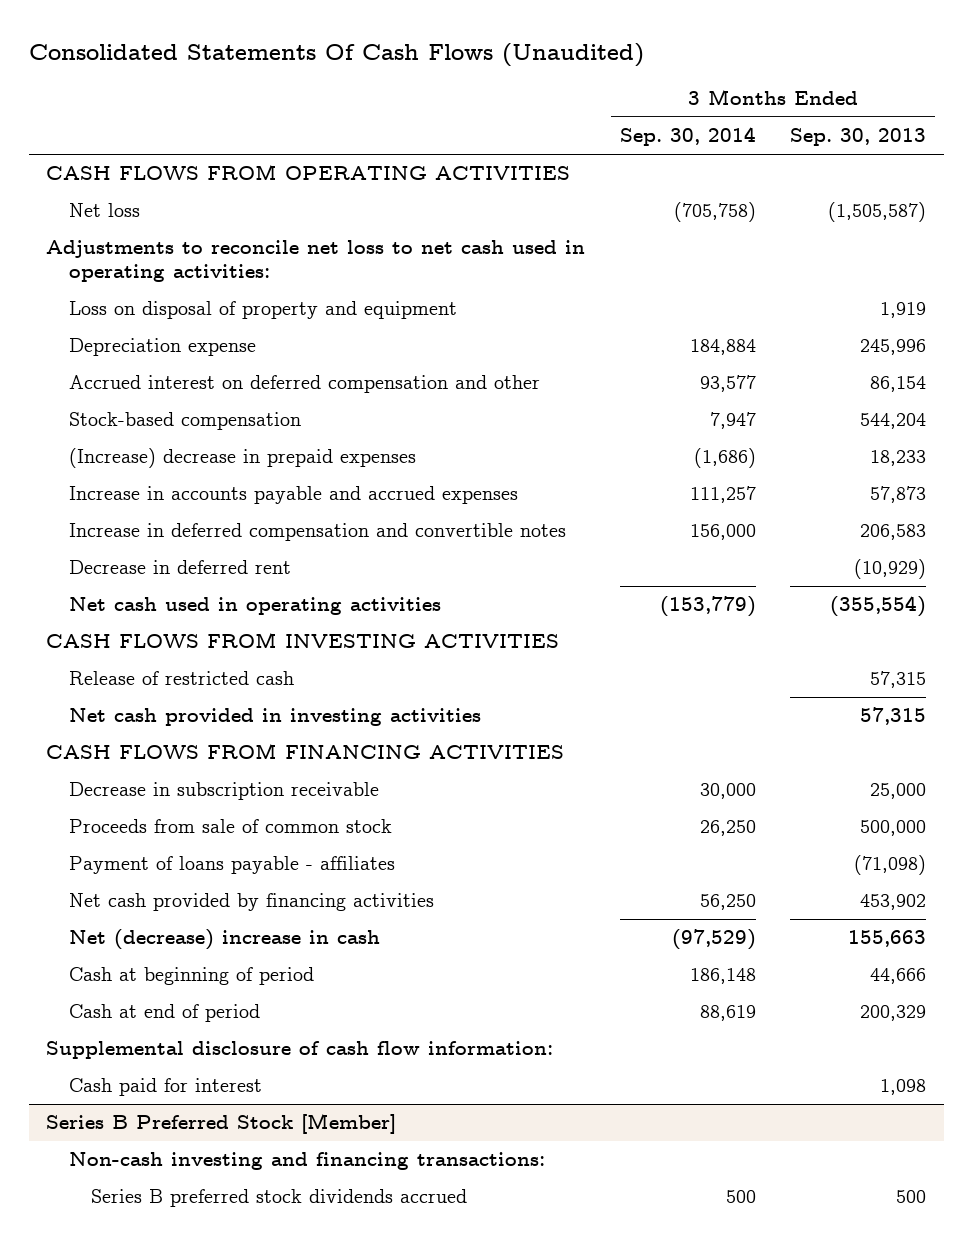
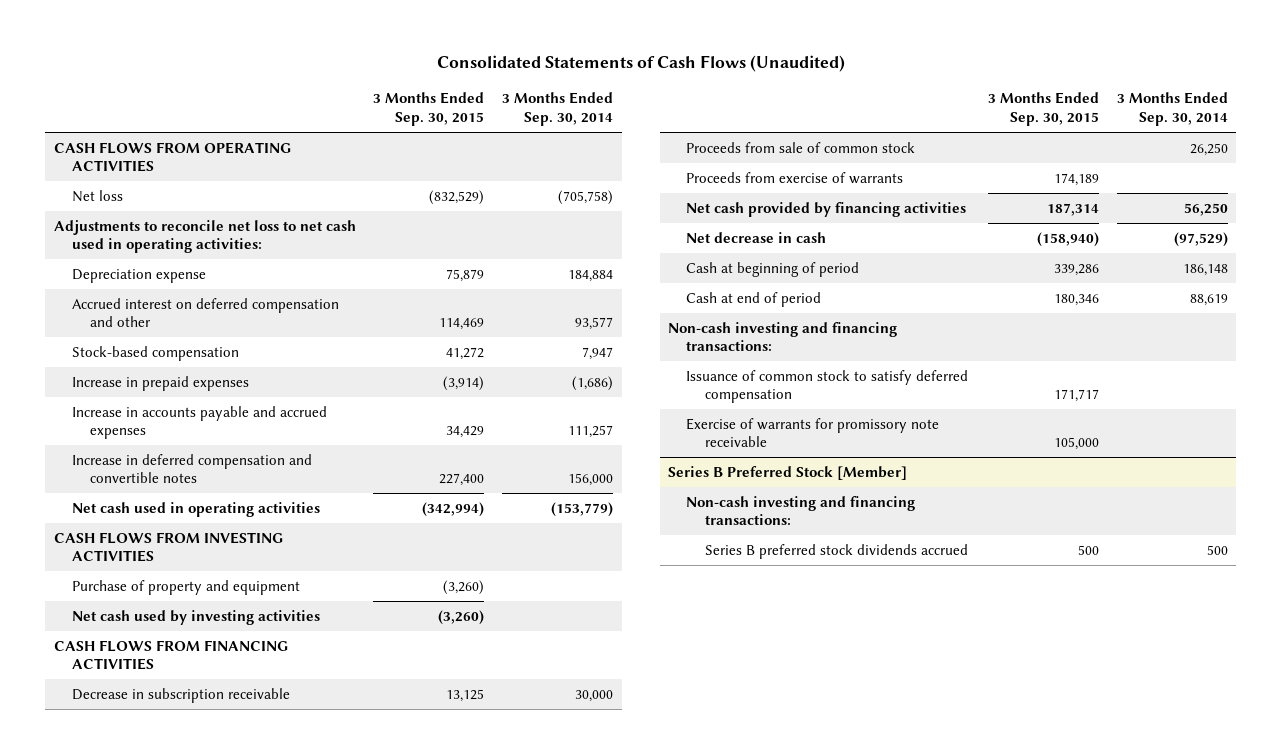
[28,42,644,67] Consolidated Statements Of Cash Flows (Unaudited) -> [436,55,845,73] Consolidated Statements of Cash Flows (Unaudited)
[790,128,927,147] Sep. 30, 2013 -> none
none -> [373,92,485,126] 3 Months Ended Sep. 30, 2015
[68,301,457,320] Loss on disposal of property and equipment -> none
[68,448,416,469] (Increase) decrease in prepaid expenses -> [71,375,249,391] Increase in prepaid expenses
[68,560,291,575] Decrease in deferred rent -> none
[68,671,294,686] Release of restricted cash -> none
none -> [71,579,300,595] Purchase of property and equipment
[68,708,481,727] Net cash provided in investing activities -> [71,609,320,625] Net cash used by investing activities
[68,856,395,875] Payment of loans payable - affiliates -> none
none -> [686,171,904,184] Proceeds from exercise of warrants
[68,929,380,951] Net (decrease) increase in cash -> [686,231,827,243] Net decrease in cash
[46,1041,554,1060] Supplemental disclosure of cash flow information: -> none
[68,1078,262,1097] Cash paid for interest -> none
none -> [668,321,898,352] Non-cash investing and financing transactions:
none -> [686,369,969,404] Issuance of common stock to satisfy deferred compensation
none -> [686,417,940,448] Exercise of warrants for promissory note receivable

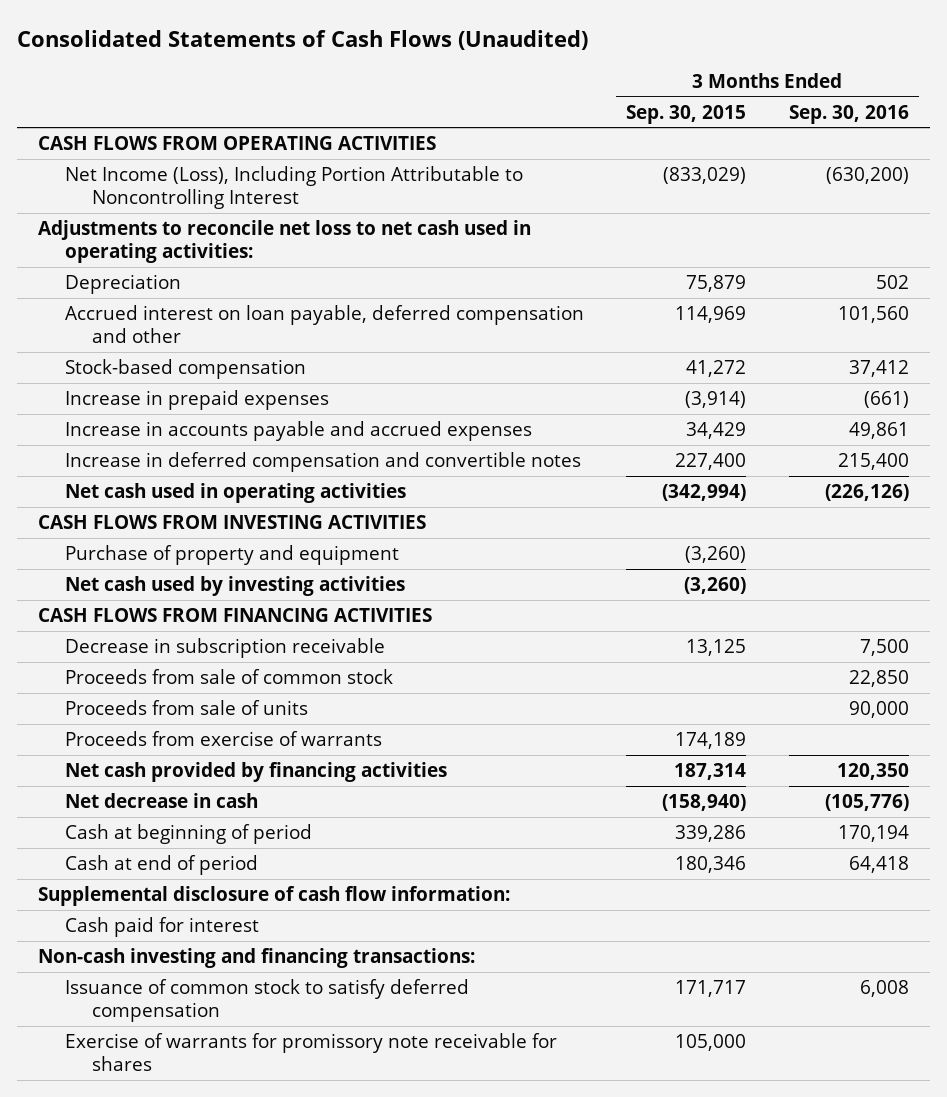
[501,92,613,126] 3 Months Ended Sep. 30, 2014 -> none
none -> [788,104,909,124] Sep. 30, 2016
[71,189,123,202] Net loss -> [65,166,524,210] Net Income (Loss), Including Portion Attributable to Noncontrolling Interest
[429,189,485,205] (832,529) -> [663,167,747,185] (833,029)
[71,268,206,283] Depreciation expense -> [65,274,182,295] Depreciation
[71,297,339,328] Accrued interest on deferred compensation and other -> [65,305,585,344] Accrued interest on loan payable, deferred compensation and other
[439,318,485,331] 114,469 -> [675,306,747,324] 114,969
none -> [65,700,309,716] Proceeds from sale of units
none -> [38,886,511,907] Supplemental disclosure of cash flow information:
none -> [65,917,260,938] Cash paid for interest
[668,465,908,480] Series B Preferred Stock [Member] -> none
[686,495,916,526] Non-cash investing and financing transactions: -> none
[704,543,968,559] Series B preferred stock dividends accrued -> none
[686,417,940,448] Exercise of warrants for promissory note receivable -> [65,1033,558,1072] Exercise of warrants for promissory note receivable for shares

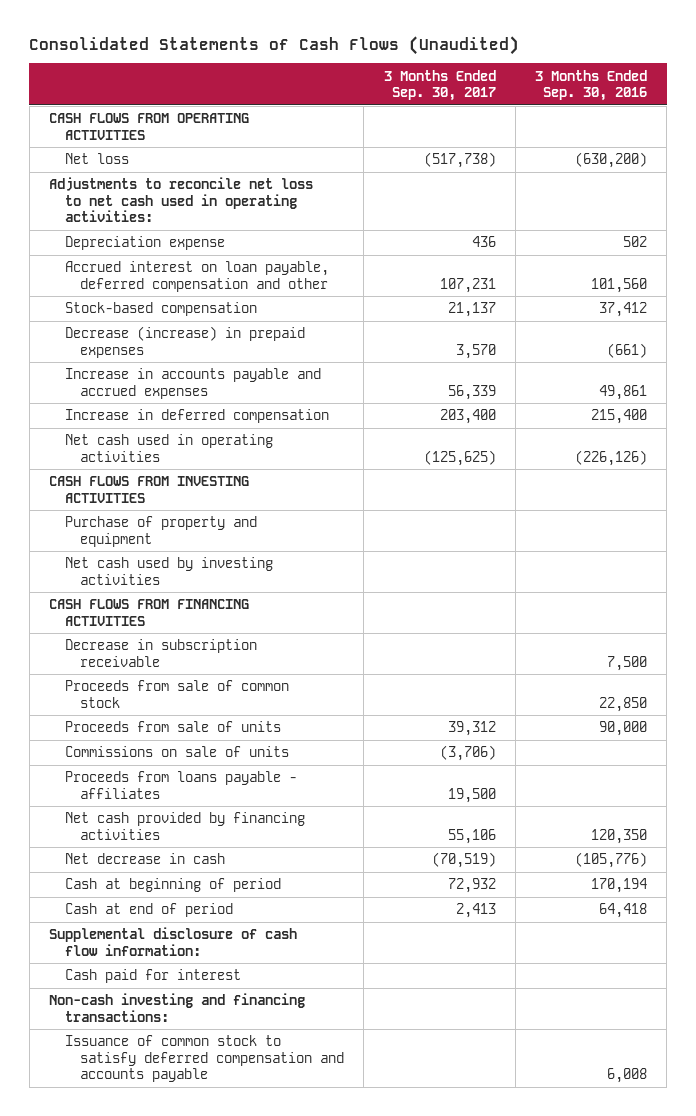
[626,104,747,124] Sep. 30, 2015 -> none
none -> [383,69,496,102] 3 Months Ended Sep. 30, 2017
[65,166,524,210] Net Income (Loss), Including Portion Attributable to Noncontrolling Interest -> [64,153,129,165] Net loss
[65,274,182,295] Depreciation -> [64,236,225,251] Depreciation expense
[65,390,330,411] Increase in prepaid expenses -> [64,326,305,358] Decrease (increase) in prepaid expenses
[65,452,582,473] Increase in deferred compensation and convertible notes -> [64,409,329,424] Increase in deferred compensation
[65,731,383,747] Proceeds from exercise of warrants -> none
none -> [64,746,289,758] Commissions on sale of units
none -> [64,771,297,799] Proceeds from loans payable - affiliates
[65,1033,558,1072] Exercise of warrants for promissory note receivable for shares -> none
[65,979,470,1023] Issuance of common stock to satisfy deferred compensation -> [64,1035,345,1083] Issuance of common stock to satisfy deferred compensation and accounts payable

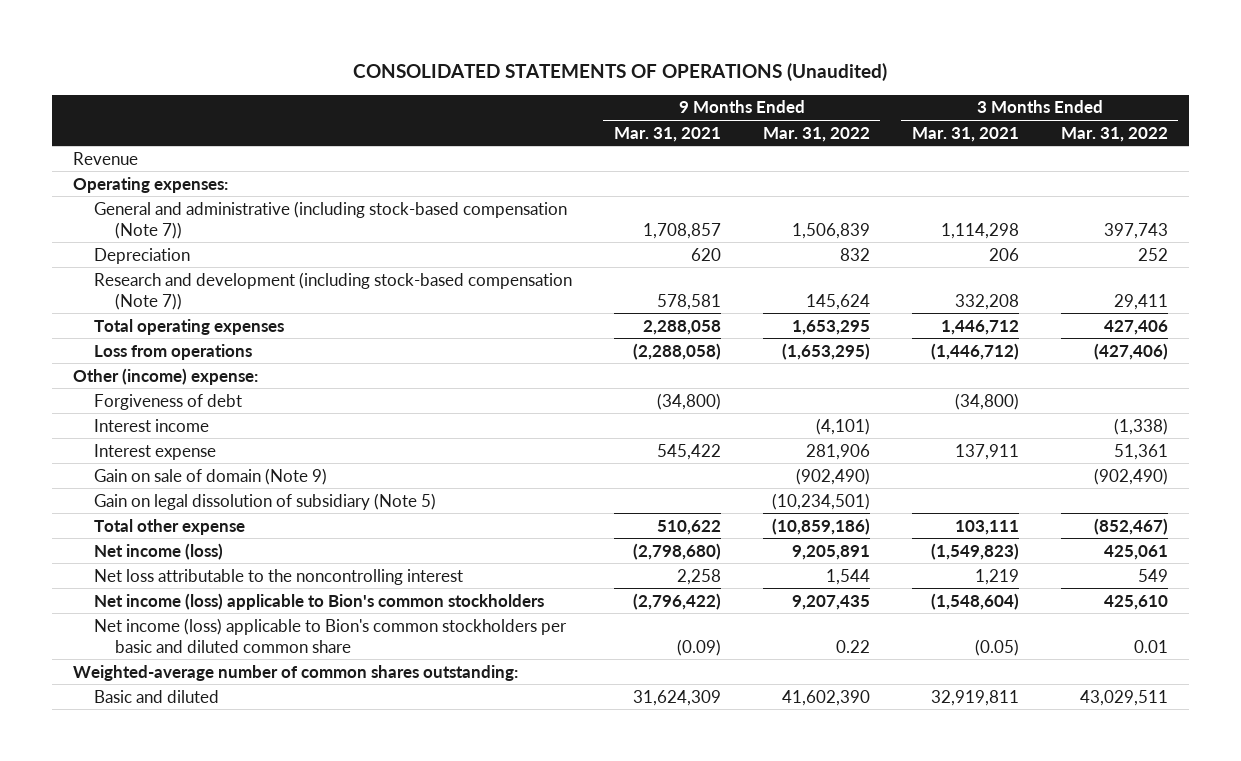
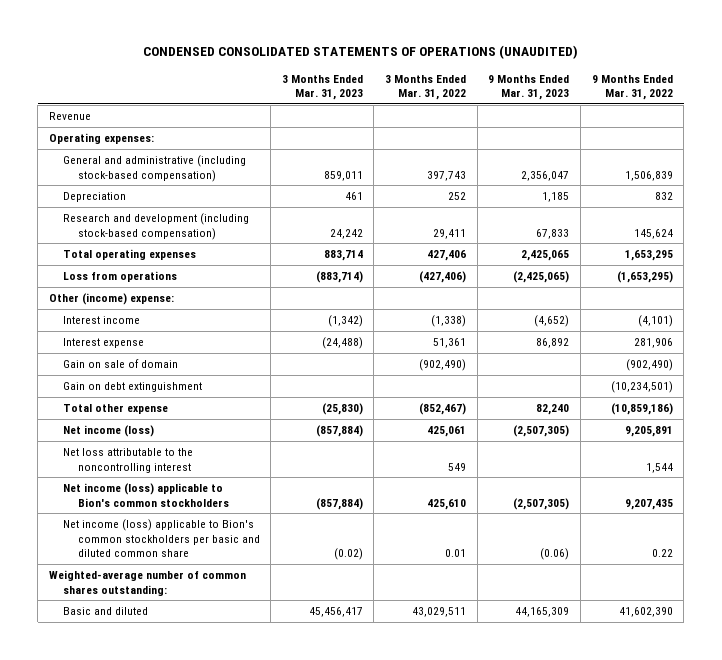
[353,63,888,82] CONSOLIDATED STATEMENTS OF OPERATIONS (Unaudited) -> [142,44,578,59] CONDENSED CONSOLIDATED STATEMENTS OF OPERATIONS (UNAUDITED)
[613,126,721,142] Mar. 31, 2021 -> none
[911,126,1019,142] Mar. 31, 2021 -> none
none -> [281,74,363,101] 3 Months Ended Mar. 31, 2023
none -> [488,74,570,101] 9 Months Ended Mar. 31, 2023
[93,200,567,239] General and administrative (including stock-based compensation (Note 7)) -> [63,155,247,182] General and administrative (including stock-based compensation)
[93,271,572,310] Research and development (including stock-based compensation (Note 7)) -> [63,213,250,240] Research and development (including stock-based compensation)
[93,393,242,410] Forgiveness of debt -> none
[93,467,327,485] Gain on sale of domain (Note 9) -> [63,359,179,369] Gain on sale of domain
[93,492,436,510] Gain on legal dissolution of subsidiary (Note 5) -> [63,382,203,393] Gain on debt extinguishment

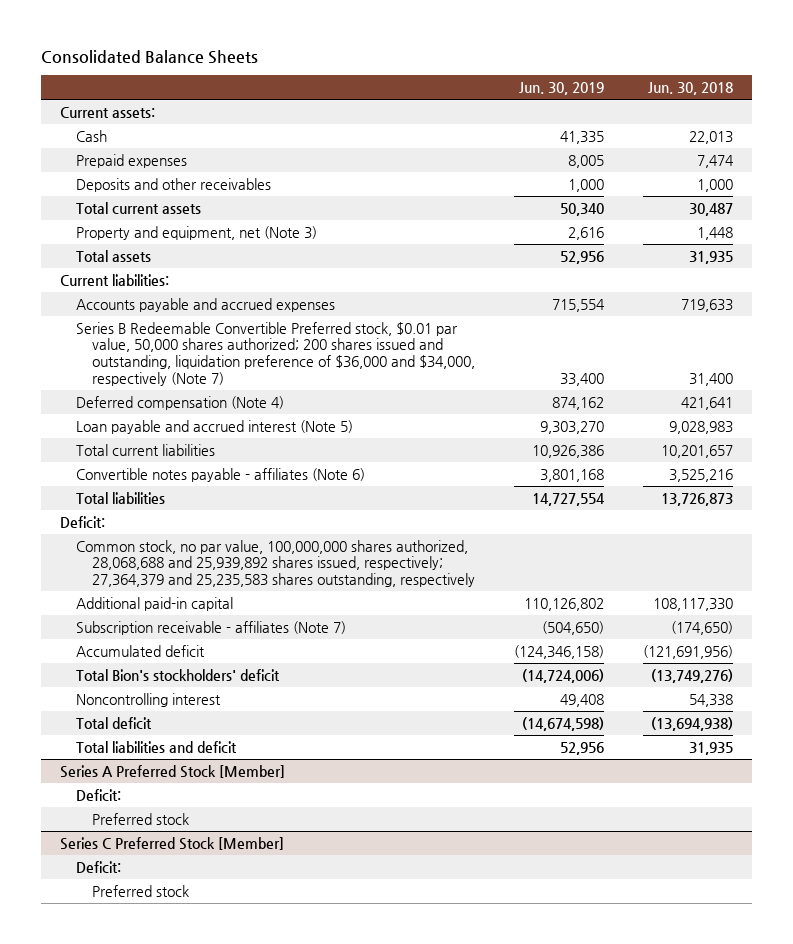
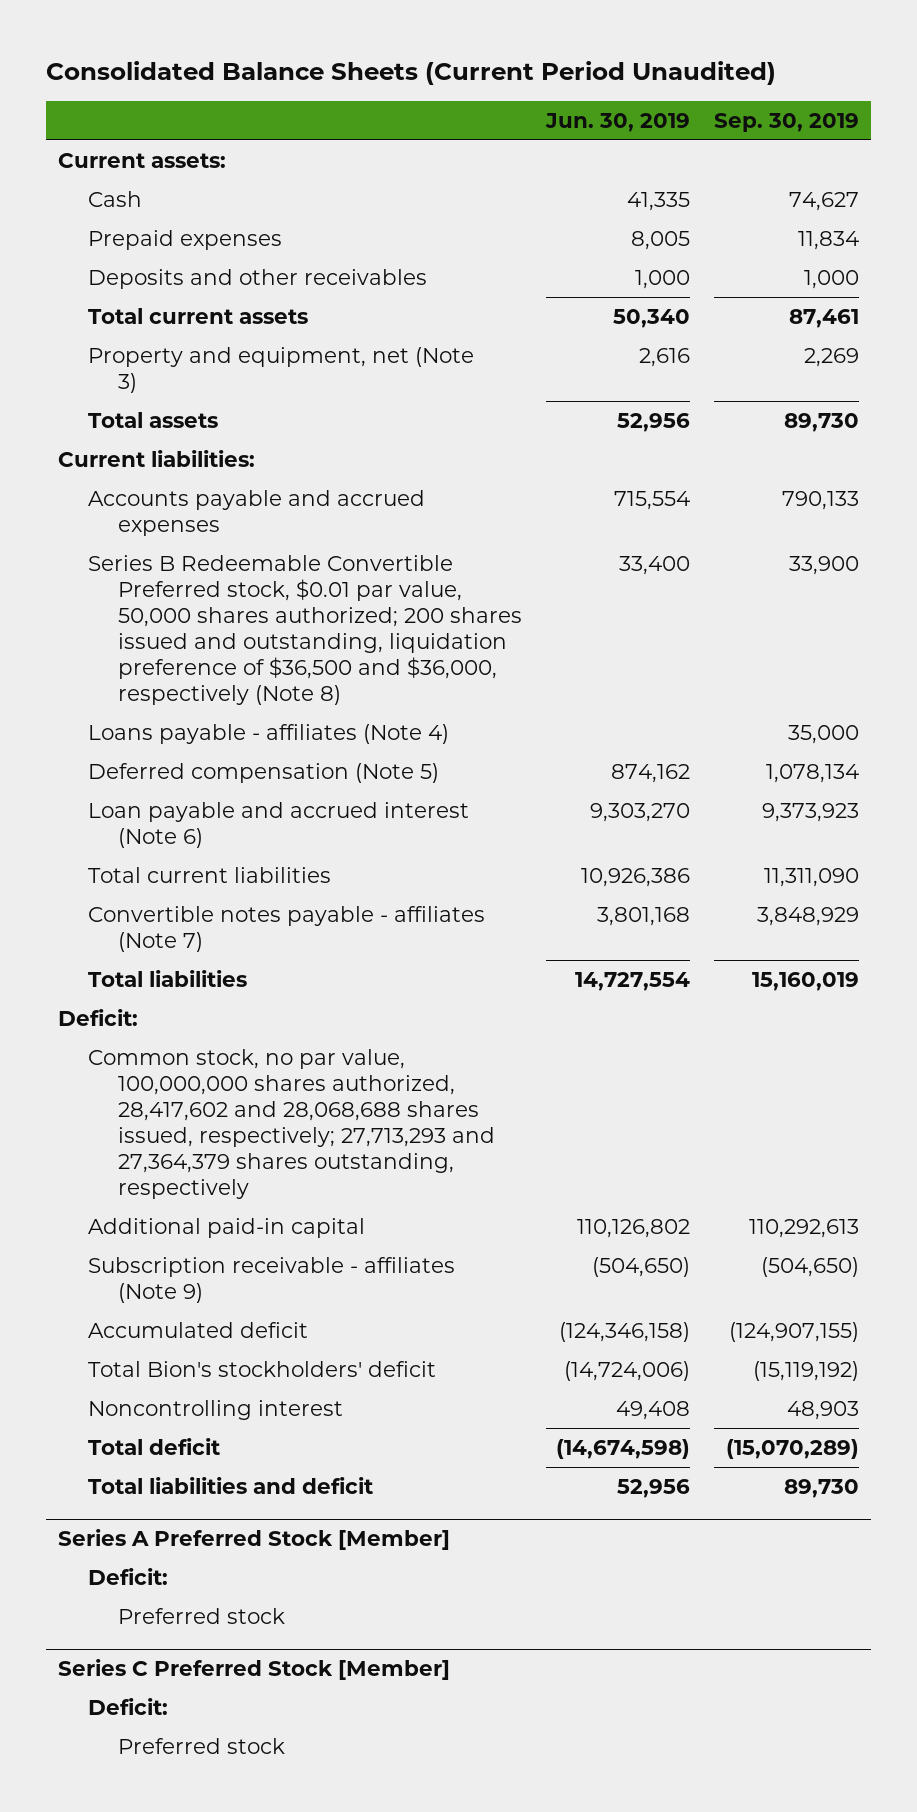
[40,49,258,64] Consolidated Balance Sheets -> [46,60,777,85] Consolidated Balance Sheets (Current Period Unaudited)
[647,82,733,96] Jun. 30, 2018 -> none
none -> [713,112,859,132] Sep. 30, 2019
[76,321,475,386] Series B Redeemable Convertible Preferred stock, $0.01 par value, 50,000 shares authorized; 200 shares issued and outstanding, liquidation preference of $36,000 and $34,000, respectively (Note 7) -> [88,554,523,706] Series B Redeemable Convertible Preferred stock, $0.01 par value, 50,000 shares authorized; 200 shares issued and outstanding, liquidation preference of $36,500 and $36,000, respectively (Note 8)
none -> [88,723,450,744] Loans payable - affiliates (Note 4)
[76,395,285,410] Deferred compensation (Note 4) -> [88,762,440,783] Deferred compensation (Note 5)
[76,419,354,434] Loan payable and accrued interest (Note 5) -> [88,801,470,849] Loan payable and accrued interest (Note 6)
[76,467,366,482] Convertible notes payable - affiliates (Note 6) -> [88,905,486,953] Convertible notes payable - affiliates (Note 7)
[76,539,475,588] Common stock, no par value, 100,000,000 shares authorized, 28,068,688 and 25,939,892 shares issued, respectively; 27,364,379 and 25,235,583 shares outstanding, respectively -> [88,1048,496,1200] Common stock, no par value, 100,000,000 shares authorized, 28,417,602 and 28,068,688 shares issued, respectively; 27,713,293 and 27,364,379 shares outstanding, respectively
[76,620,347,635] Subscription receivable - affiliates (Note 7) -> [88,1256,456,1304] Subscription receivable - affiliates (Note 9)

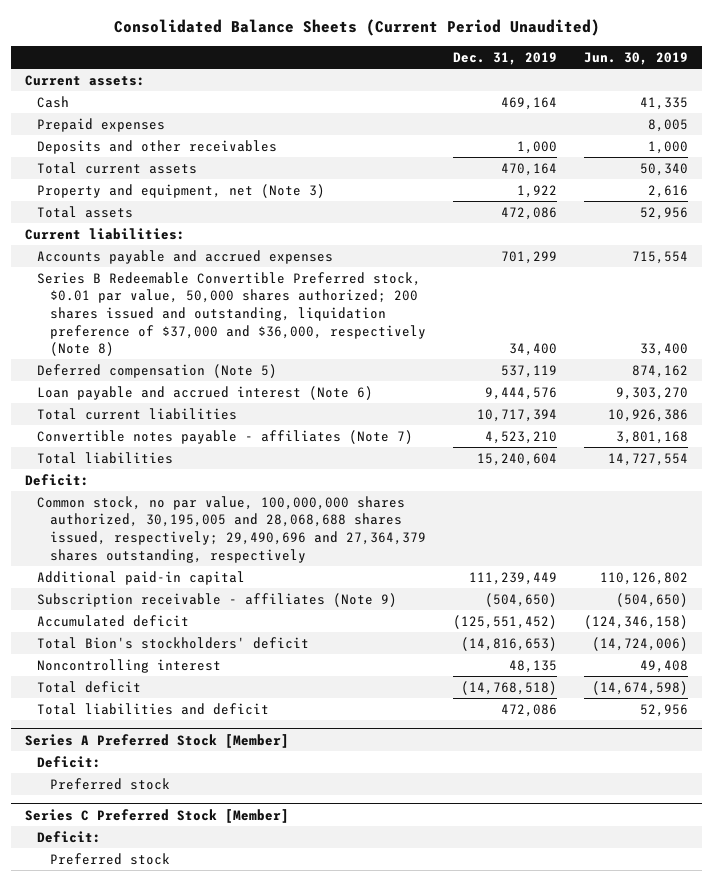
[713,112,859,132] Sep. 30, 2019 -> none
none -> [452,51,557,65] Dec. 31, 2019
[88,723,450,744] Loans payable - affiliates (Note 4) -> none
[88,554,523,706] Series B Redeemable Convertible Preferred stock, $0.01 par value, 50,000 shares authorized; 200 shares issued and outstanding, liquidation preference of $36,500 and $36,000, respectively (Note 8) -> [37,271,426,357] Series B Redeemable Convertible Preferred stock, $0.01 par value, 50,000 shares authorized; 200 shares issued and outstanding, liquidation preference of $37,000 and $36,000, respectively (Note 8)
[88,1048,496,1200] Common stock, no par value, 100,000,000 shares authorized, 28,417,602 and 28,068,688 shares issued, respectively; 27,713,293 and 27,364,379 shares outstanding, respectively -> [37,495,426,563] Common stock, no par value, 100,000,000 shares authorized, 30,195,005 and 28,068,688 shares issued, respectively; 29,490,696 and 27,364,379 shares outstanding, respectively

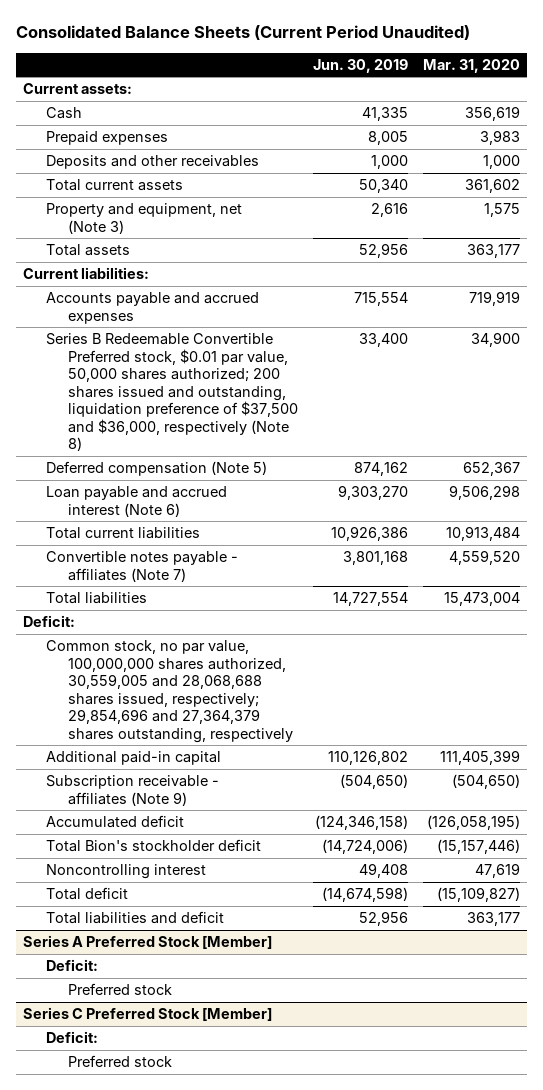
[452,51,557,65] Dec. 31, 2019 -> none
none -> [422,58,520,73] Mar. 31, 2020
[37,271,426,357] Series B Redeemable Convertible Preferred stock, $0.01 par value, 50,000 shares authorized; 200 shares issued and outstanding, liquidation preference of $37,000 and $36,000, respectively (Note 8) -> [45,333,299,452] Series B Redeemable Convertible Preferred stock, $0.01 par value, 50,000 shares authorized; 200 shares issued and outstanding, liquidation preference of $37,500 and $36,000, respectively (Note 8)
[37,495,426,563] Common stock, no par value, 100,000,000 shares authorized, 30,195,005 and 28,068,688 shares issued, respectively; 29,490,696 and 27,364,379 shares outstanding, respectively -> [45,640,294,743] Common stock, no par value, 100,000,000 shares authorized, 30,559,005 and 28,068,688 shares issued, respectively; 29,854,696 and 27,364,379 shares outstanding, respectively
[37,636,310,649] Total Bion's stockholders' deficit -> [45,839,261,853] Total Bion's stockholder deficit

